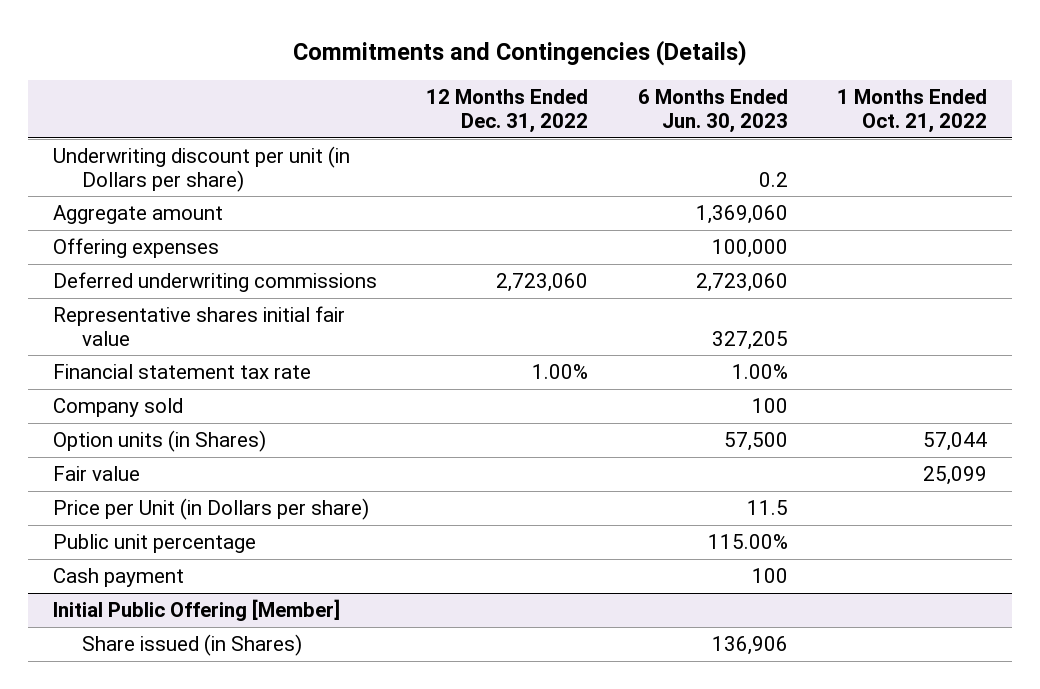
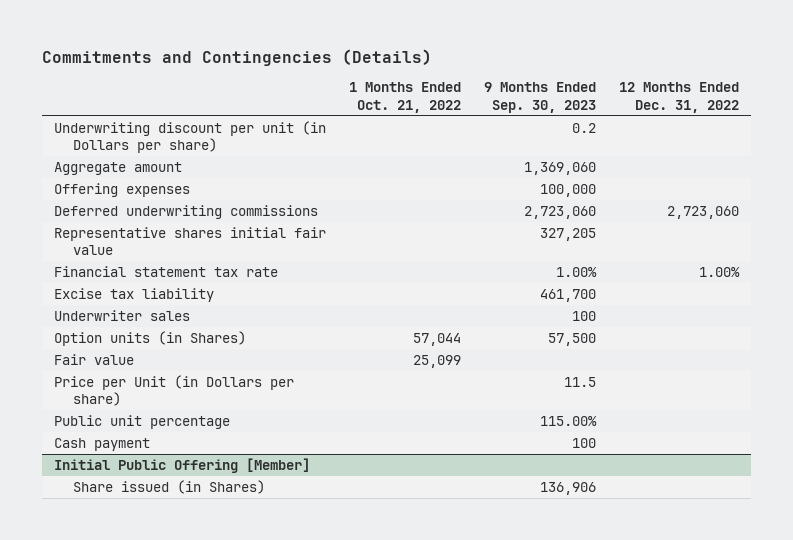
[637,89,788,133] 6 Months Ended Jun. 30, 2023 -> none
none -> [483,82,596,113] 9 Months Ended Sep. 30, 2023
none -> [53,287,214,302] Excise tax liability
[52,398,183,418] Company sold -> [53,309,190,321] Underwriter sales

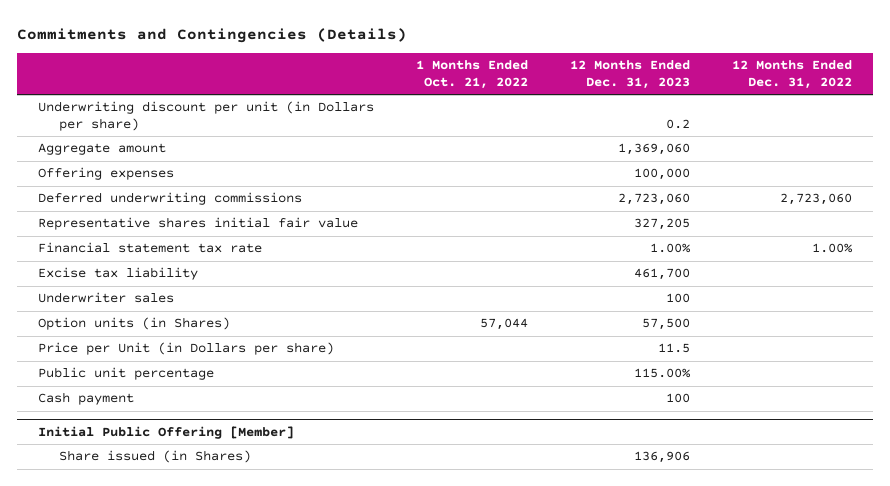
[483,82,596,113] 9 Months Ended Sep. 30, 2023 -> none
none -> [569,60,690,90] 12 Months Ended Dec. 31, 2023
[53,353,134,365] Fair value -> none

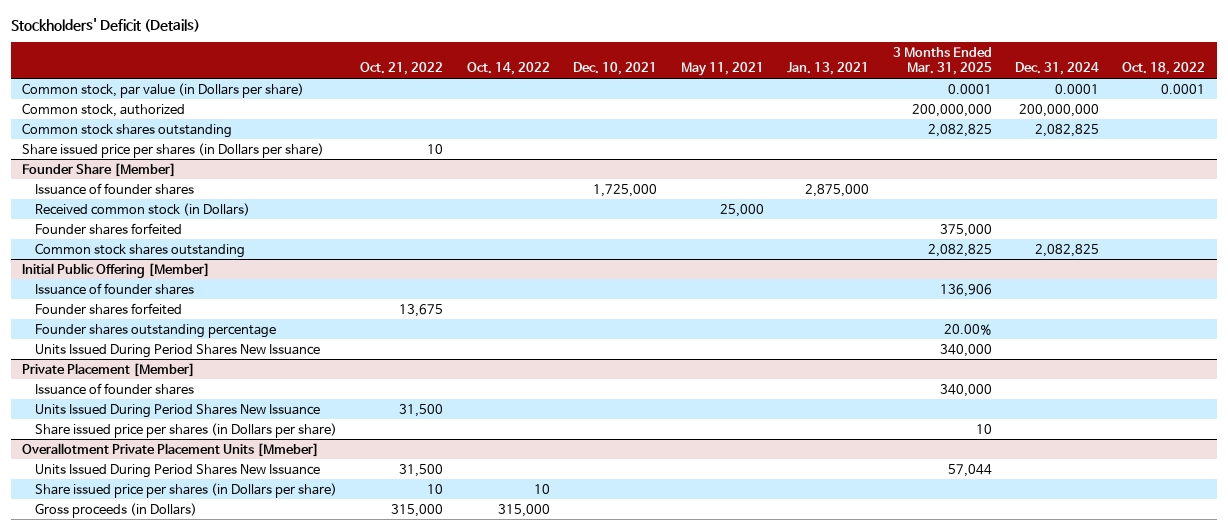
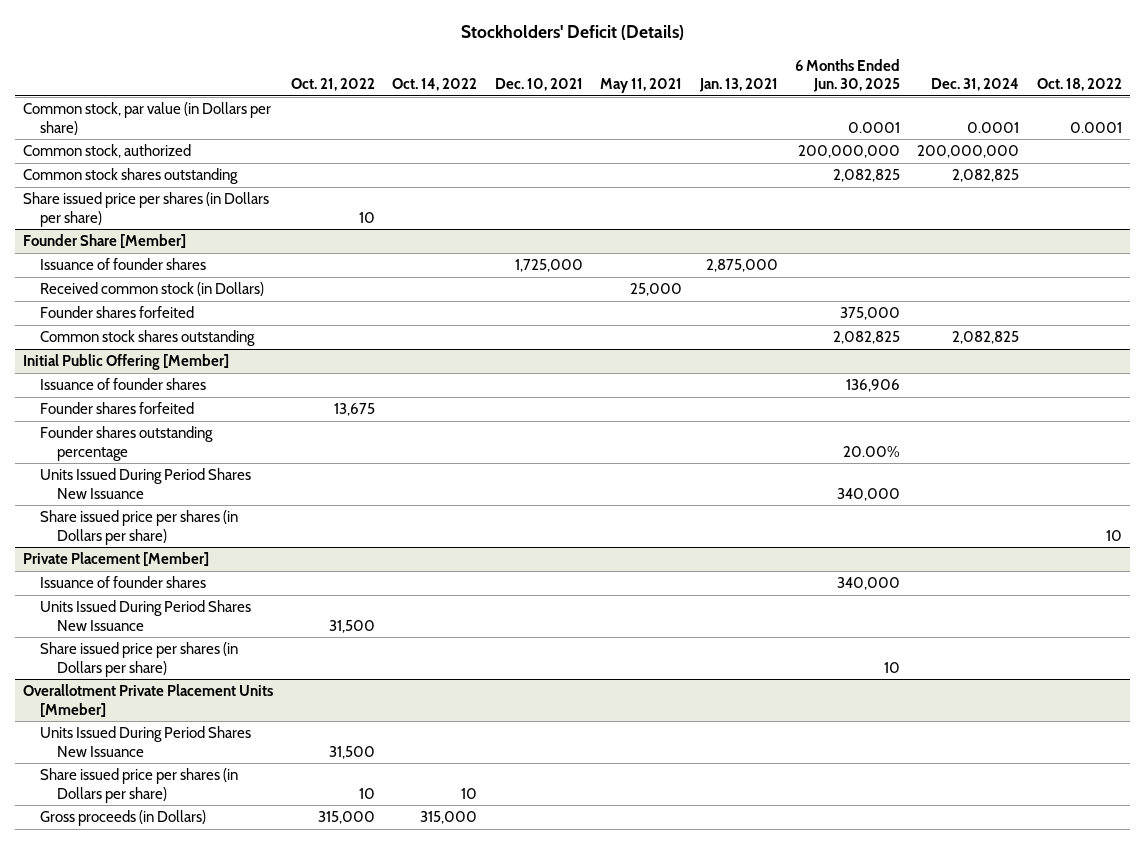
[892,46,992,76] 3 Months Ended Mar. 31, 2025 -> none
none -> [794,58,900,92] 6 Months Ended Jun. 30, 2025
none -> [40,510,239,545] Share issued price per shares (in Dollars per share)

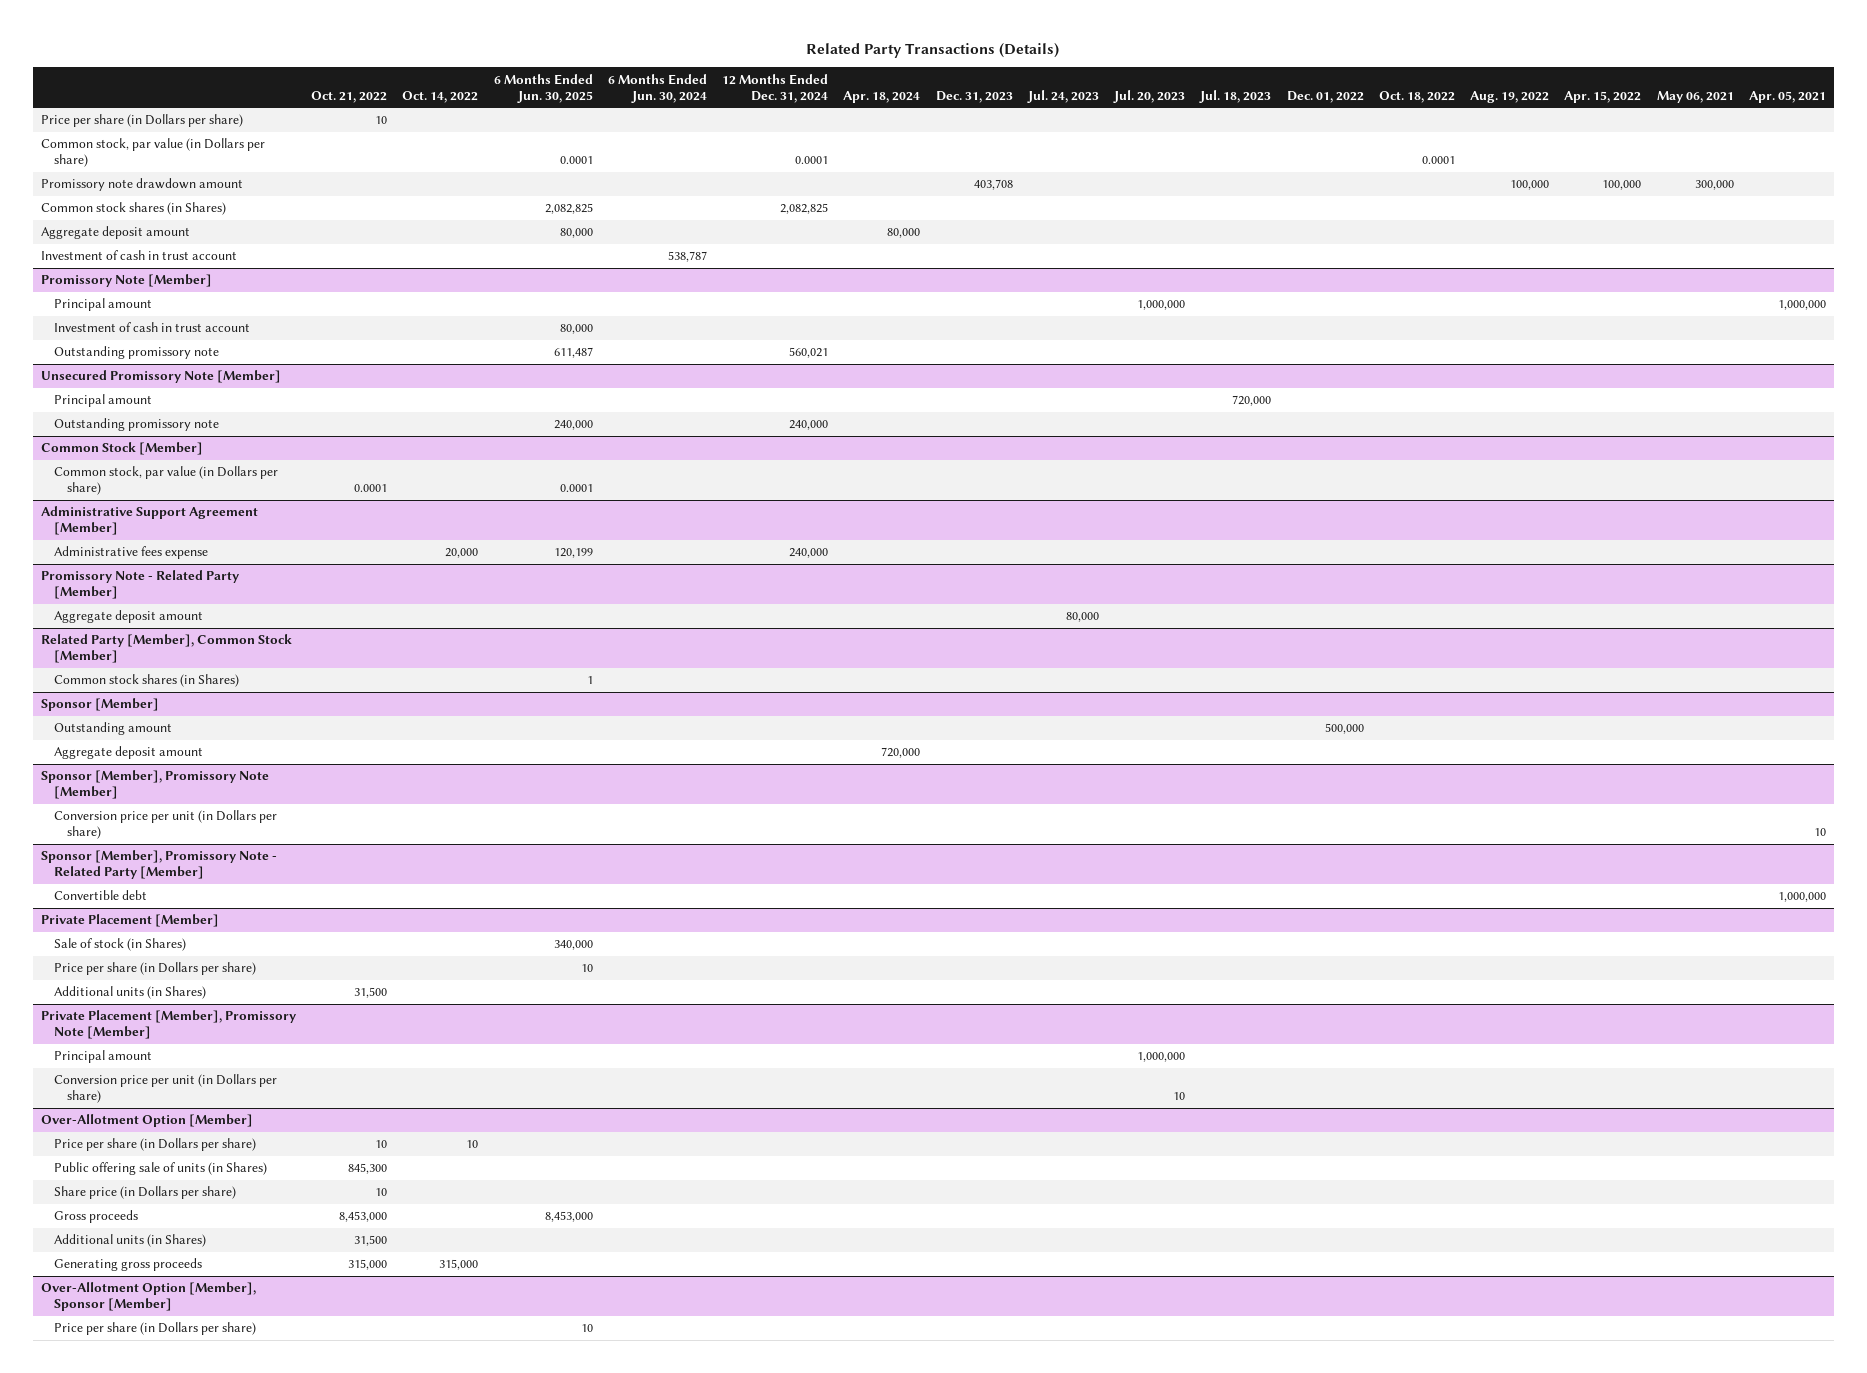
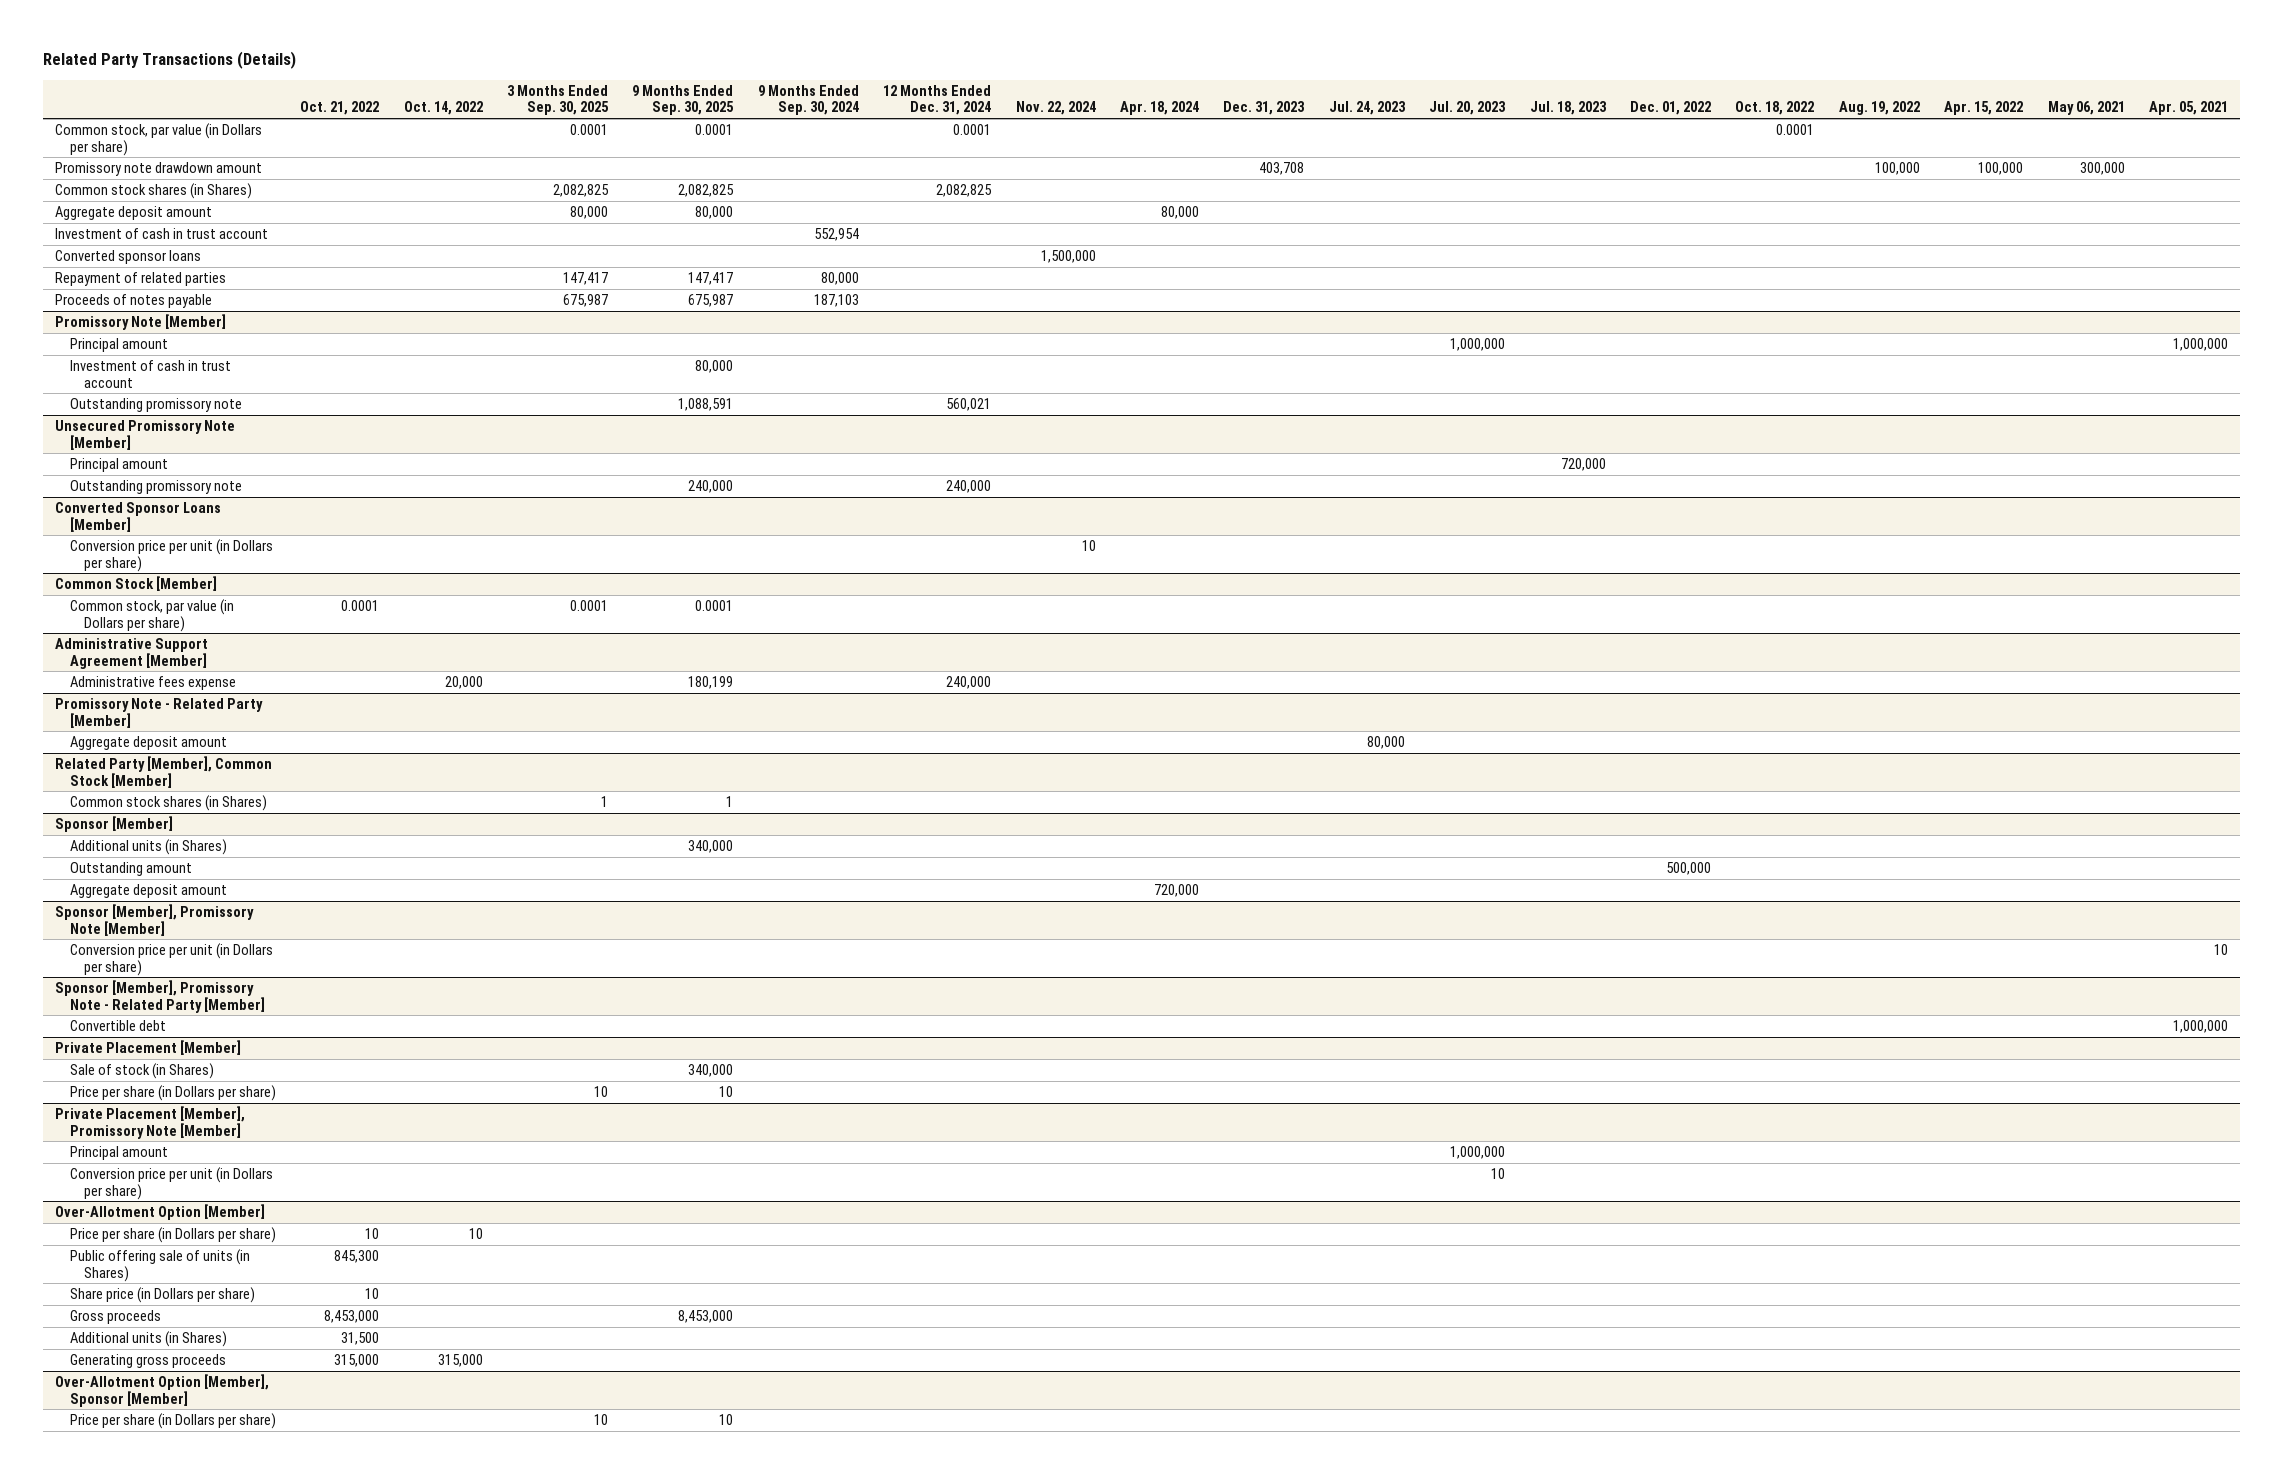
[493,73,593,103] 6 Months Ended Jun. 30, 2025 -> none
[607,73,707,103] 6 Months Ended Jun. 30, 2024 -> none
none -> [506,84,609,116] 3 Months Ended Sep. 30, 2025
none -> [632,84,735,116] 9 Months Ended Sep. 30, 2025
none -> [757,84,859,116] 9 Months Ended Sep. 30, 2024
none -> [1015,101,1096,116] Nov. 22, 2024
[40,114,243,128] Price per share (in Dollars per share) -> none
none -> [55,249,202,264] Converted sponsor loans
none -> [55,271,227,286] Repayment of related parties
none -> [55,293,213,308] Proceeds of notes payable
none -> [55,501,222,532] Converted Sponsor Loans [Member]
none -> [69,538,273,572] Conversion price per unit (in Dollars per share)
none -> [69,838,227,855] Additional units (in Shares)
[53,986,206,1000] Additional units (in Shares) -> none

